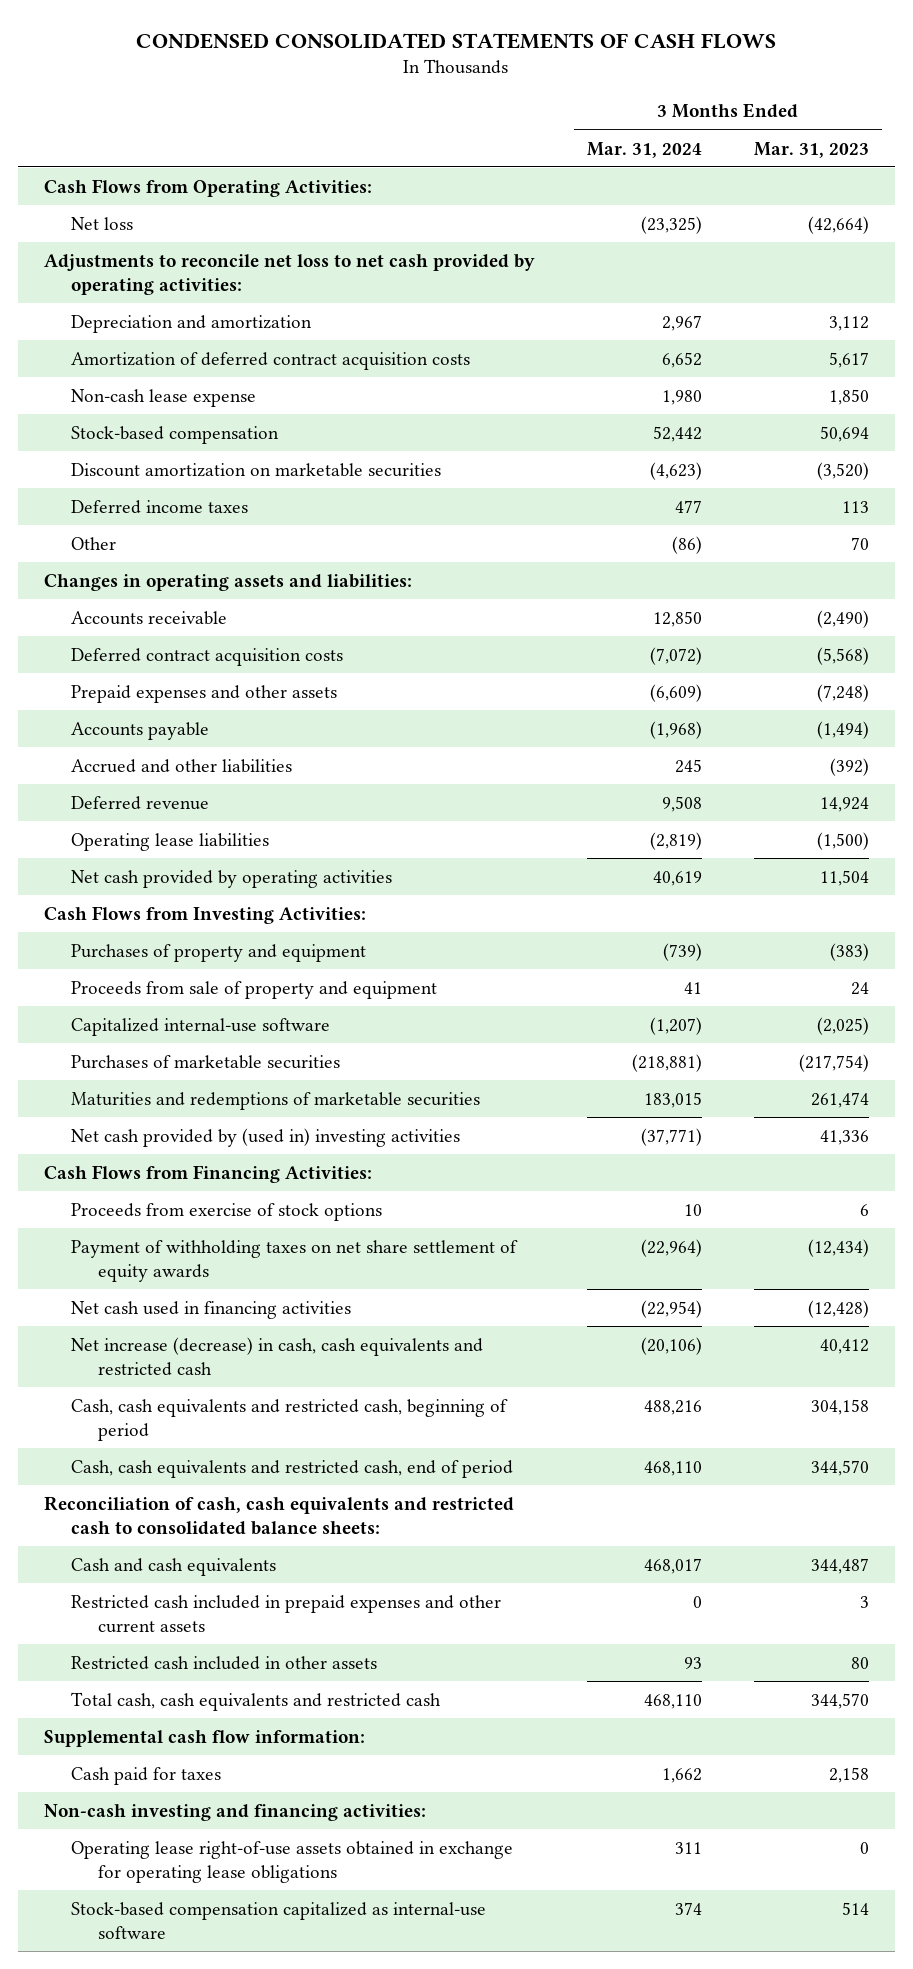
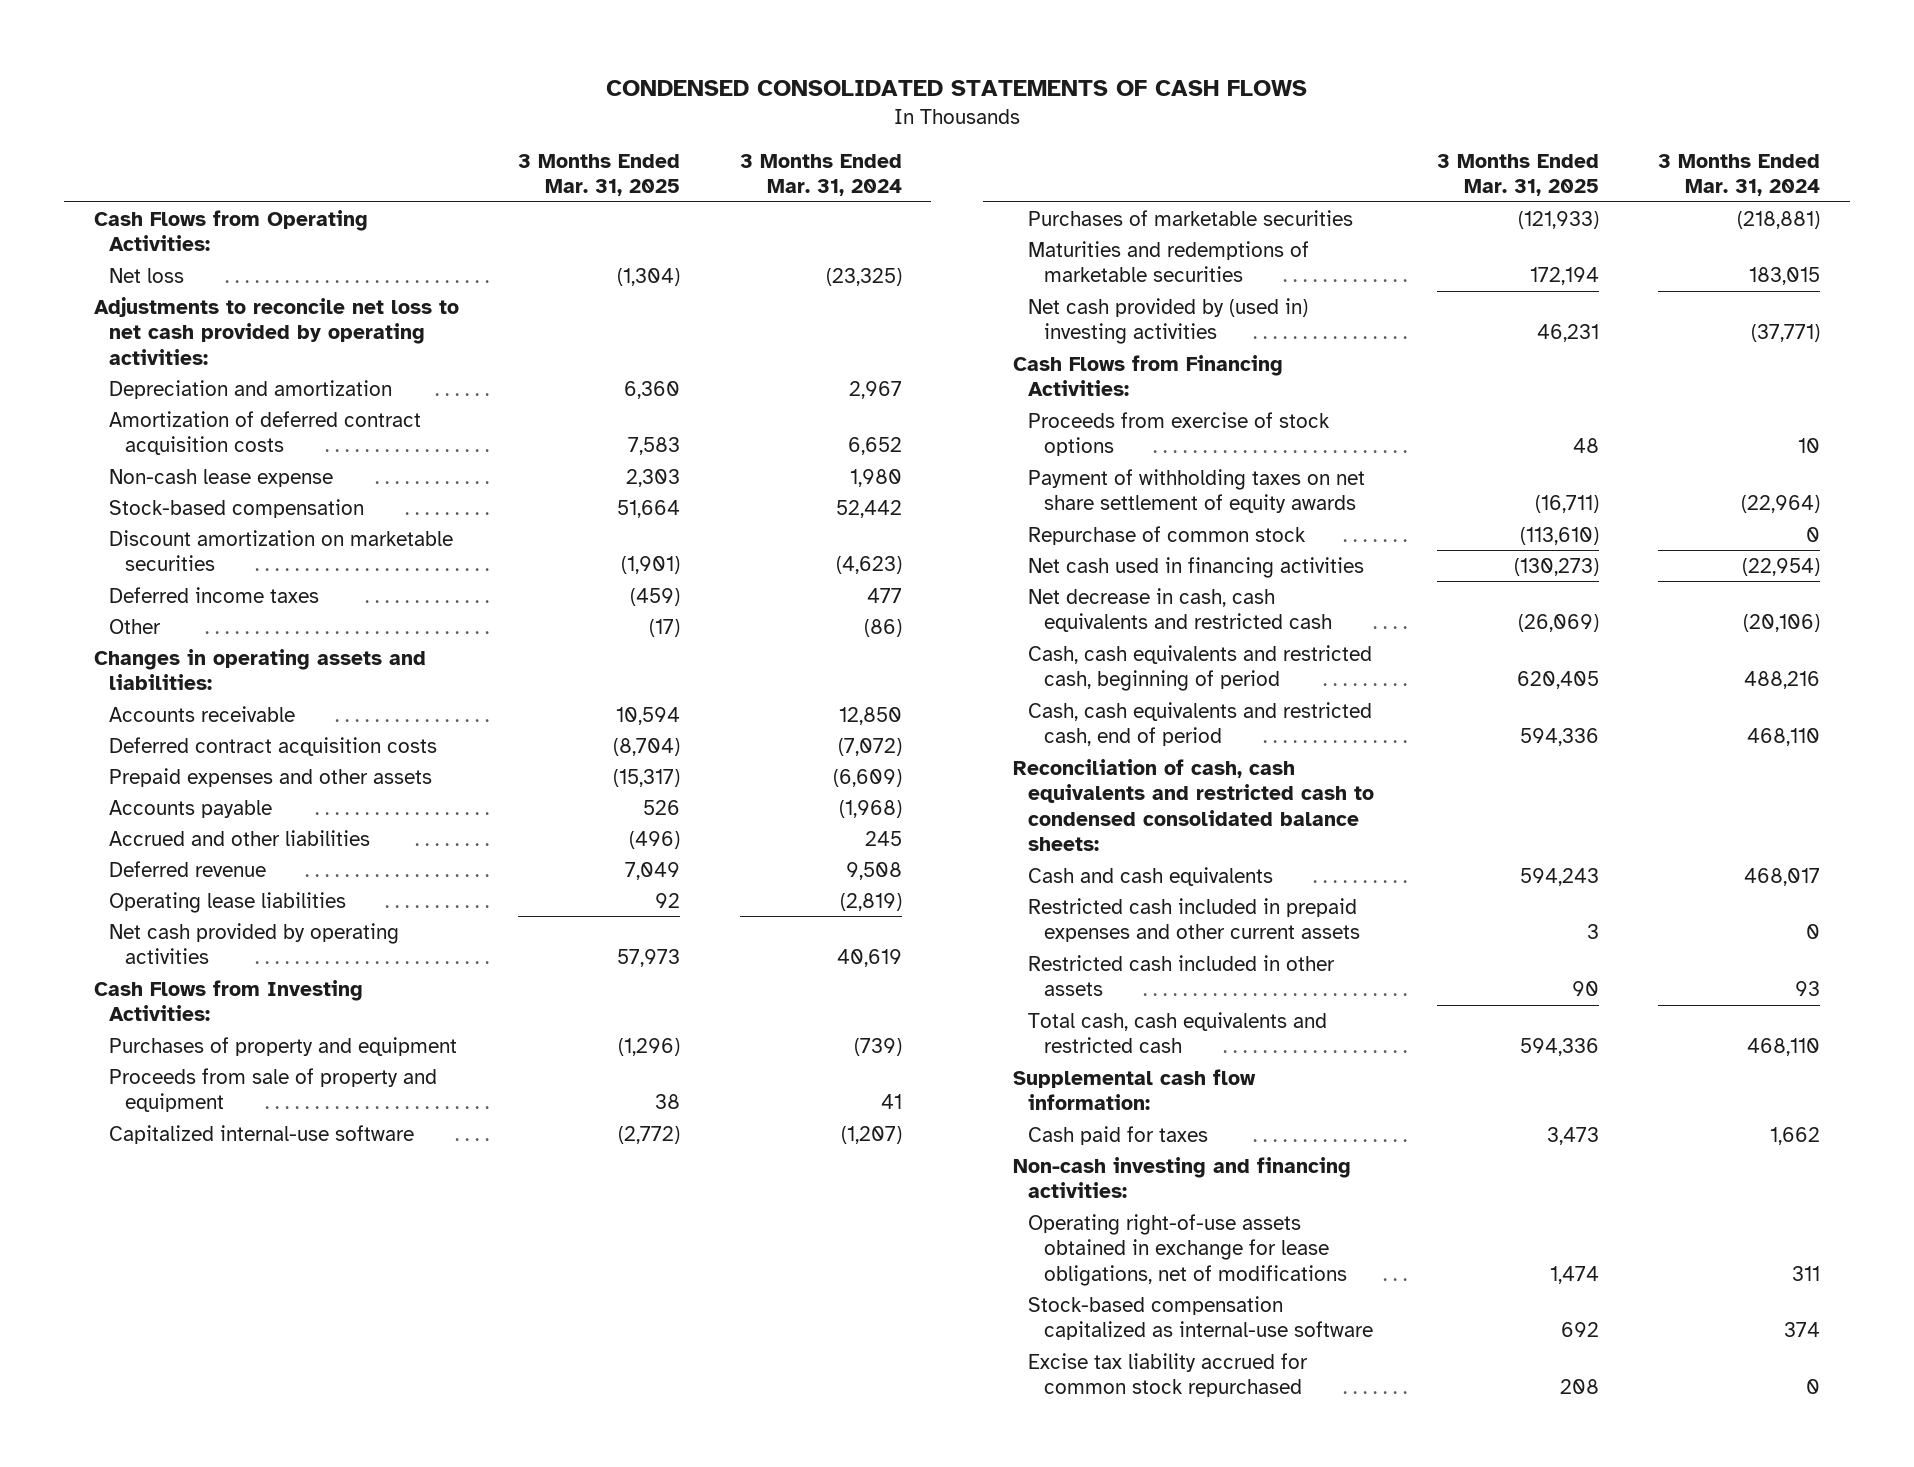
[753,141,869,158] Mar. 31, 2023 -> none
none -> [518,153,681,197] 3 Months Ended Mar. 31, 2025
none -> [1028,525,1307,545] Repurchase of common stock
[70,1336,483,1376] Net increase (decrease) in cash, cash equivalents and restricted cash -> [1028,587,1332,633] Net decrease in cash, cash equivalents and restricted cash
[43,1495,514,1535] Reconciliation of cash, cash equivalents and restricted cash to consolidated balance sheets: -> [1012,758,1375,852] Reconciliation of cash, cash equivalents and restricted cash to condensed consolidated balance sheets:
[70,1840,513,1883] Operating lease right-of-use assets obtained in exchange for operating lease obligations -> [1028,1213,1347,1286] Operating right-of-use assets obtained in exchange for lease obligations, net of modifications
none -> [1028,1352,1309,1398] Excise tax liability accrued for common stock repurchased

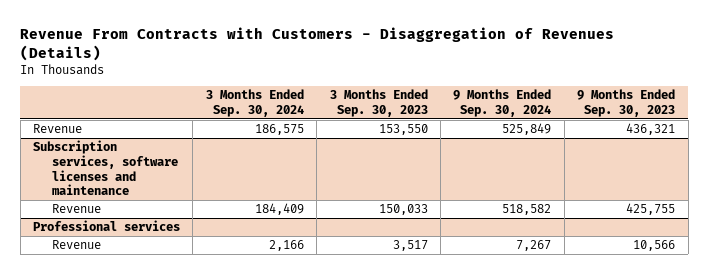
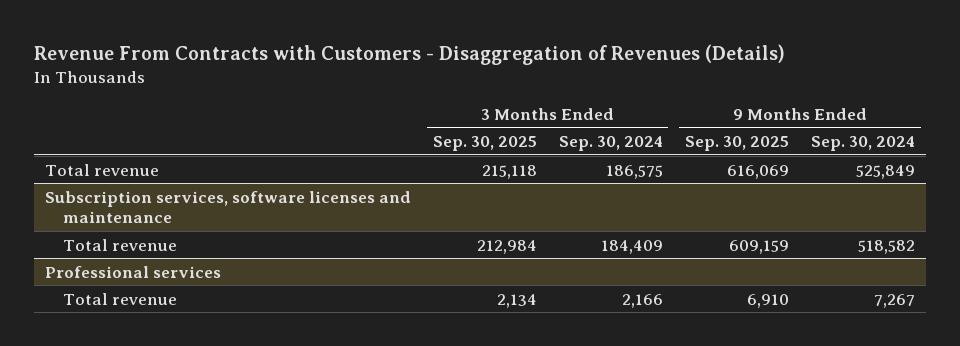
[329,89,428,117] 3 Months Ended Sep. 30, 2023 -> none
[577,89,676,117] 9 Months Ended Sep. 30, 2023 -> none
none -> [432,136,537,152] Sep. 30, 2025
none -> [684,136,789,152] Sep. 30, 2025
[33,124,83,134] Revenue -> [44,163,159,176] Total revenue
[52,204,102,214] Revenue -> [63,238,178,251] Total revenue
[52,240,102,250] Revenue -> [63,292,178,305] Total revenue

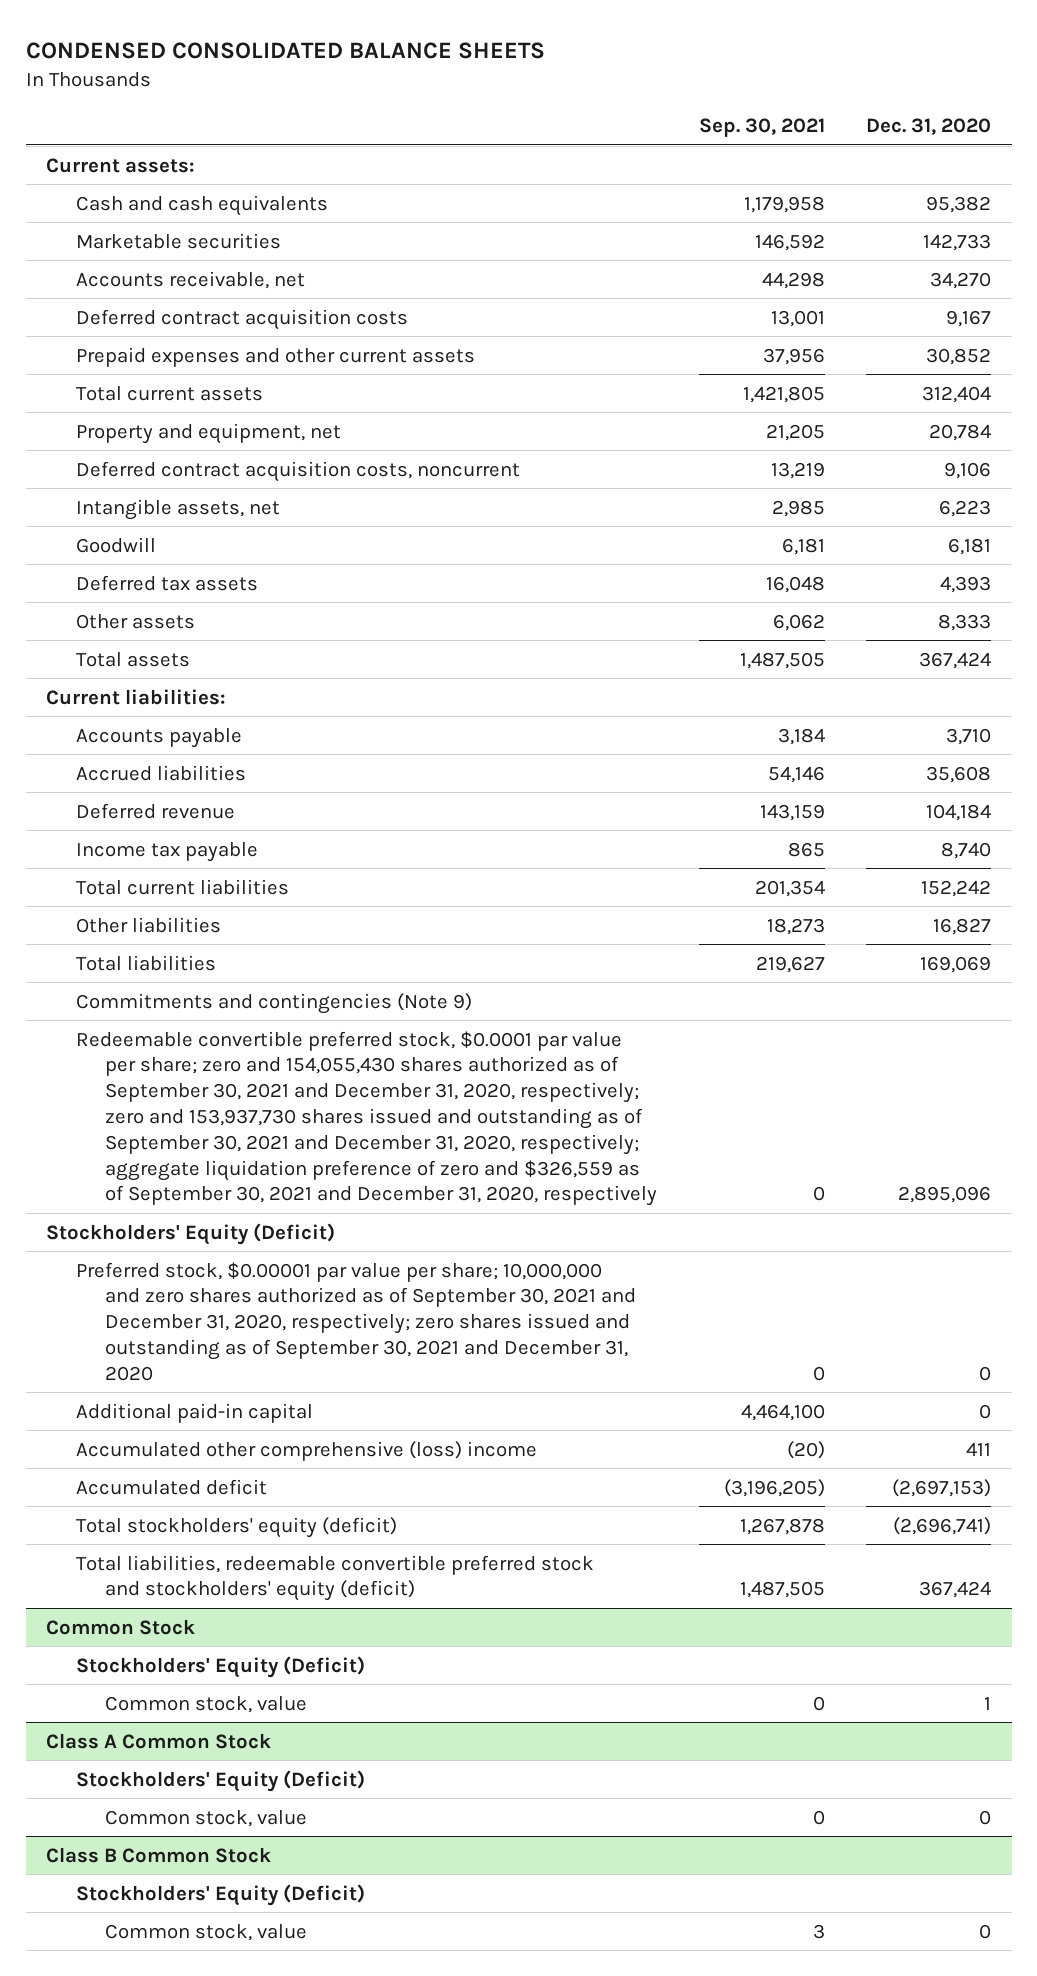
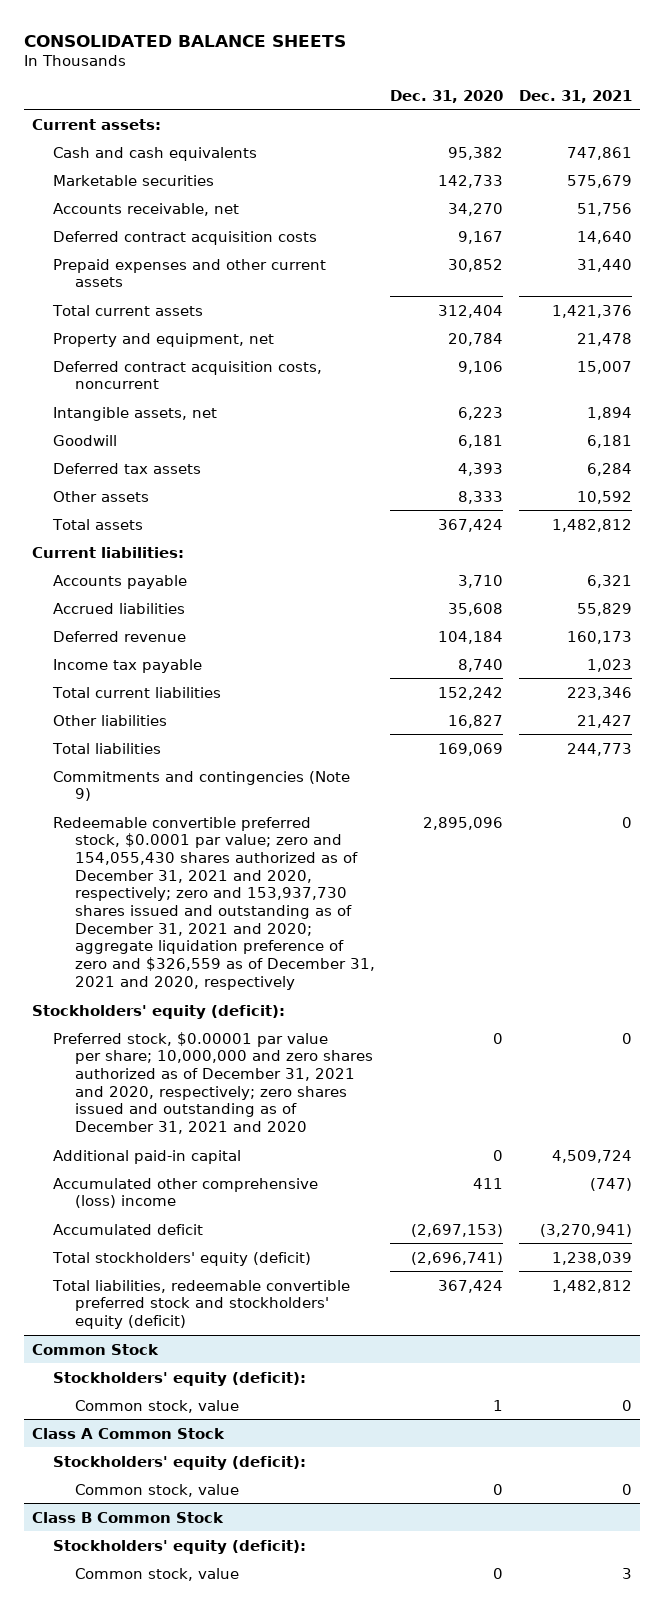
[25,41,545,59] CONDENSED CONSOLIDATED BALANCE SHEETS -> [24,34,347,47] CONSOLIDATED BALANCE SHEETS
[698,117,825,137] Sep. 30, 2021 -> none
none -> [518,89,632,103] Dec. 31, 2021
[75,1030,658,1207] Redeemable convertible preferred stock, $0.0001 par value per share; zero and 154,055,430 shares authorized as of September 30, 2021 and December 31, 2020, respectively; zero and 153,937,730 shares issued and outstanding as of September 30, 2021 and December 31, 2020, respectively; aggregate liquidation preference of zero and $326,559 as of September 30, 2021 and December 31, 2020, respectively -> [53,816,375,990] Redeemable convertible preferred stock, $0.0001 par value; zero and 154,055,430 shares authorized as of December 31, 2021 and 2020, respectively; zero and 153,937,730 shares issued and outstanding as of December 31, 2021 and 2020; aggregate liquidation preference of zero and $326,559 as of December 31, 2021 and 2020, respectively
[46,1222,336,1245] Stockholders' Equity (Deficit) -> [31,1004,285,1019] Stockholders' equity (deficit):
[75,1261,637,1381] Preferred stock, $0.00001 par value per share; 10,000,000 and zero shares authorized as of September 30, 2021 and December 31, 2020, respectively; zero shares issued and outstanding as of September 30, 2021 and December 31, 2020 -> [53,1031,373,1135] Preferred stock, $0.00001 par value per share; 10,000,000 and zero shares authorized as of December 31, 2021 and 2020, respectively; zero shares issued and outstanding as of December 31, 2021 and 2020
[75,1655,365,1678] Stockholders' Equity (Deficit) -> [53,1371,307,1386] Stockholders' equity (deficit):
[75,1769,365,1792] Stockholders' Equity (Deficit) -> [53,1455,307,1470] Stockholders' equity (deficit):
[75,1883,365,1906] Stockholders' Equity (Deficit) -> [53,1539,307,1554] Stockholders' equity (deficit):

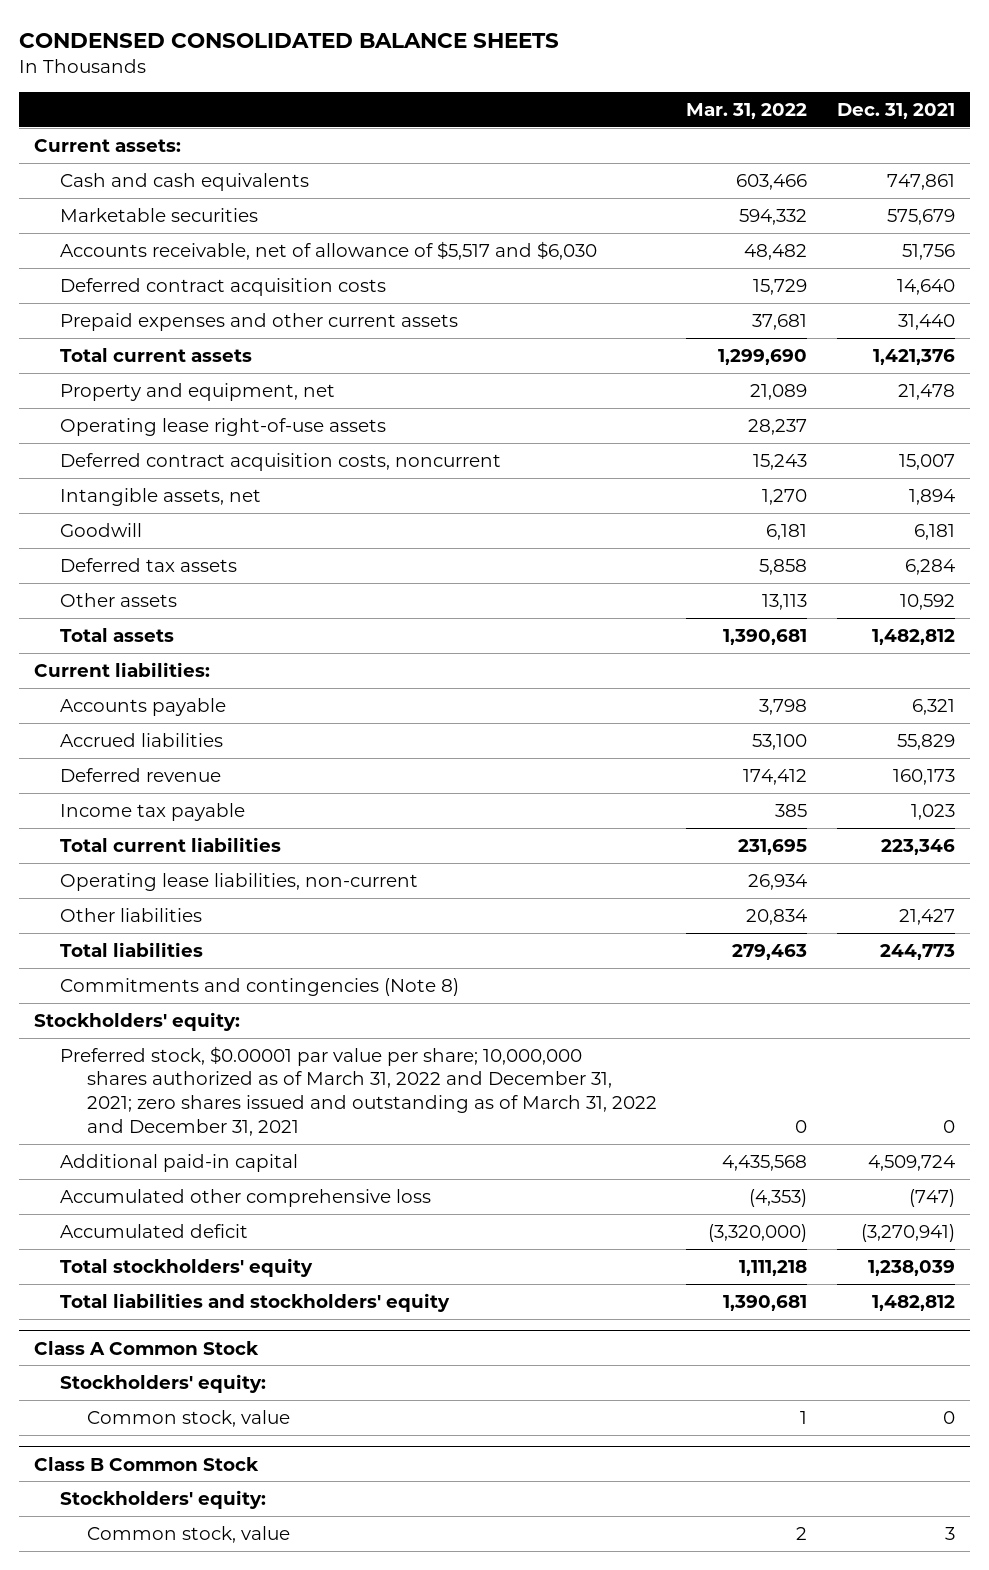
[24,34,347,47] CONSOLIDATED BALANCE SHEETS -> [19,33,560,49] CONDENSED CONSOLIDATED BALANCE SHEETS
[390,89,504,103] Dec. 31, 2020 -> none
none -> [686,102,808,119] Mar. 31, 2022
[53,202,240,216] Accounts receivable, net -> [60,240,598,260] Accounts receivable, net of allowance of $5,517 and $6,030
none -> [60,417,387,436] Operating lease right-of-use assets
none -> [60,872,419,891] Operating lease liabilities, non-current
[53,816,375,990] Redeemable convertible preferred stock, $0.0001 par value; zero and 154,055,430 shares authorized as of December 31, 2021 and 2020, respectively; zero and 153,937,730 shares issued and outstanding as of December 31, 2021 and 2020; aggregate liquidation preference of zero and $326,559 as of December 31, 2021 and 2020, respectively -> none
[53,770,351,802] Commitments and contingencies (Note 9) -> [60,977,460,996] Commitments and contingencies (Note 8)
[31,1004,285,1019] Stockholders' equity (deficit): -> [33,1011,240,1031] Stockholders' equity:
[53,1031,373,1135] Preferred stock, $0.00001 par value per share; 10,000,000 and zero shares authorized as of December 31, 2021 and 2020, respectively; zero shares issued and outstanding as of December 31, 2021 and 2020 -> [60,1045,657,1136] Preferred stock, $0.00001 par value per share; 10,000,000 shares authorized as of March 31, 2022 and December 31, 2021; zero shares issued and outstanding as of March 31, 2022 and December 31, 2021
[53,1177,319,1209] Accumulated other comprehensive (loss) income -> [60,1188,432,1207] Accumulated other comprehensive loss
[31,1343,159,1355] Common Stock -> none
[53,1371,307,1386] Stockholders' equity (deficit): -> none
[74,1399,239,1413] Common stock, value -> none
[52,1251,312,1266] Total stockholders' equity (deficit) -> [60,1257,314,1277] Total stockholders' equity
[52,1279,351,1329] Total liabilities, redeemable convertible preferred stock and stockholders' equity (deficit) -> [60,1292,451,1312] Total liabilities and stockholders' equity
[53,1455,307,1470] Stockholders' equity (deficit): -> [60,1373,267,1393] Stockholders' equity:
[53,1539,307,1554] Stockholders' equity (deficit): -> [60,1489,267,1509] Stockholders' equity:

